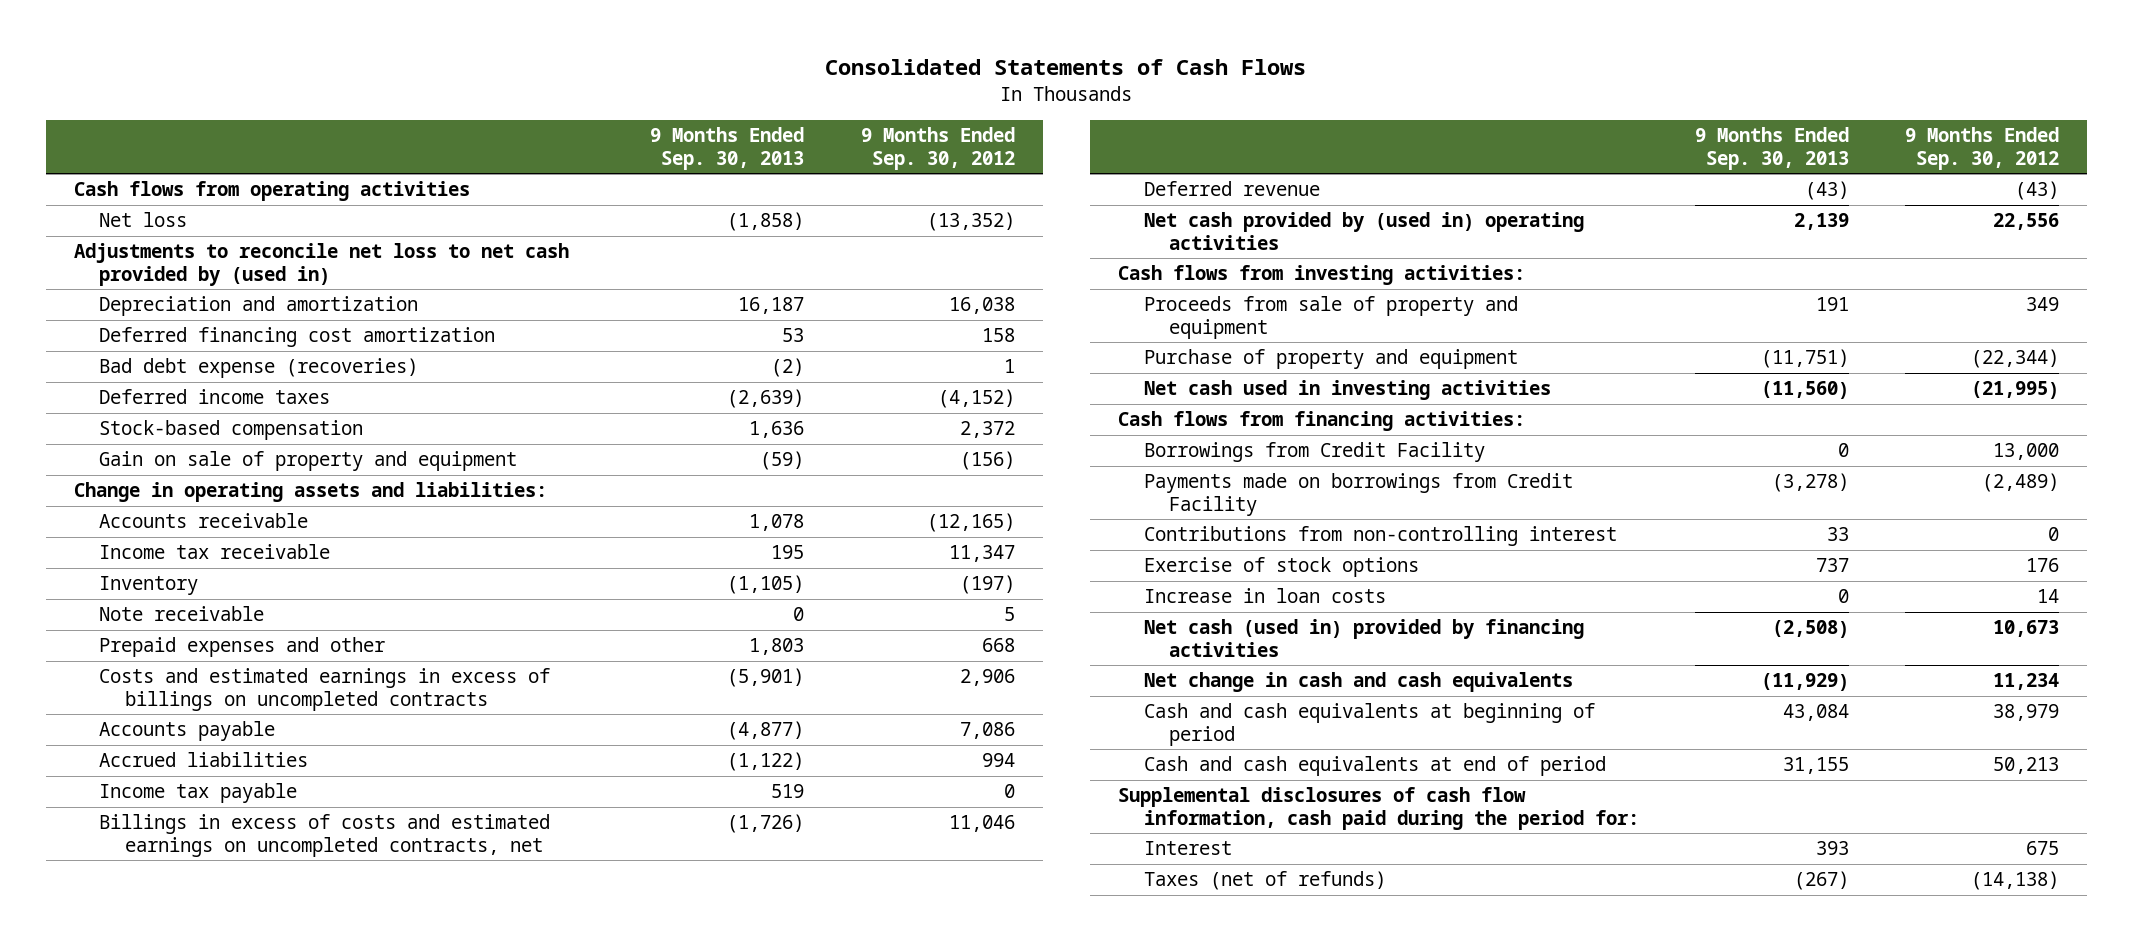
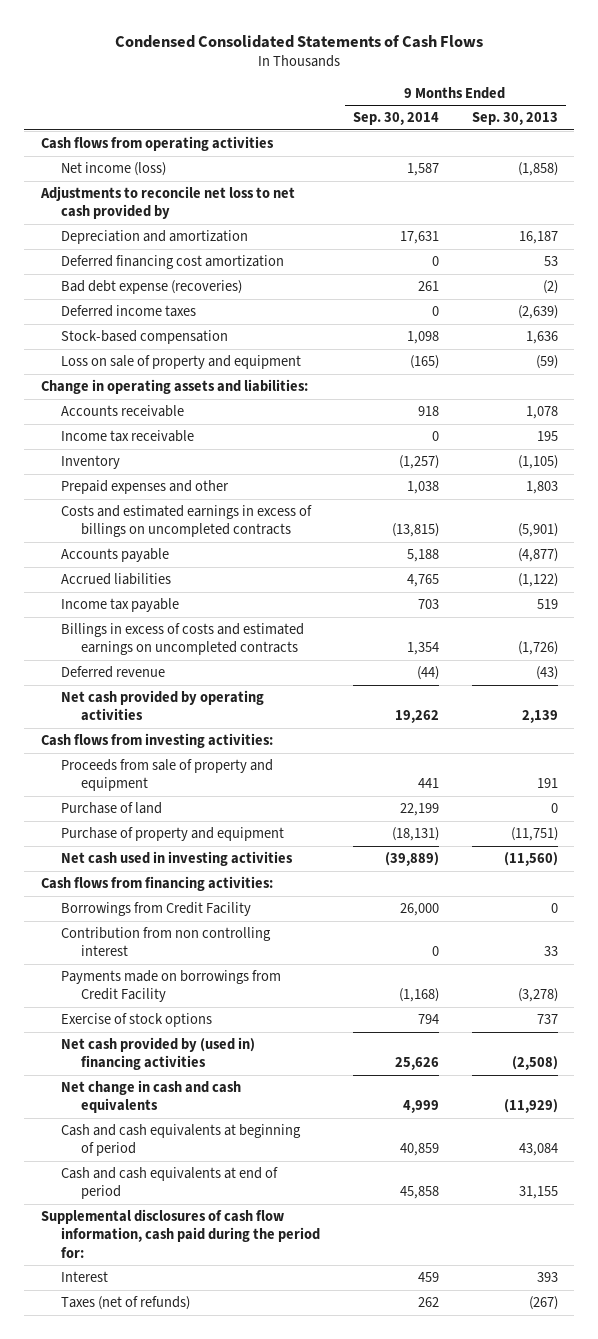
[825,59,1307,76] Consolidated Statements of Cash Flows -> [115,34,484,48] Condensed Consolidated Statements of Cash Flows
[860,127,1015,170] 9 Months Ended Sep. 30, 2012 -> none
none -> [352,112,439,126] Sep. 30, 2014
[99,212,188,228] Net loss -> [60,162,166,177] Net income (loss)
[73,243,569,286] Adjustments to reconcile net loss to net cash provided by (used in) -> [39,186,295,220] Adjustments to reconcile net loss to net cash provided by
[99,451,518,472] Gain on sale of property and equipment -> [60,355,301,370] Loss on sale of property and equipment
[99,606,265,622] Note receivable -> none
[99,814,551,857] Billings in excess of costs and estimated earnings on uncompleted contracts, net -> [60,623,304,656] Billings in excess of costs and estimated earnings on uncompleted contracts
[1143,212,1584,250] Net cash provided by (used in) operating activities -> [60,690,264,722] Net cash provided by operating activities
none -> [60,802,162,815] Purchase of land
none -> [60,927,271,957] Contribution from non controlling interest
[1143,526,1617,547] Contributions from non-controlling interest -> none
[1143,588,1386,604] Increase in loan costs -> none
[1143,619,1584,657] Net cash (used in) provided by financing activities -> [60,1037,255,1071] Net cash provided by (used in) financing activities

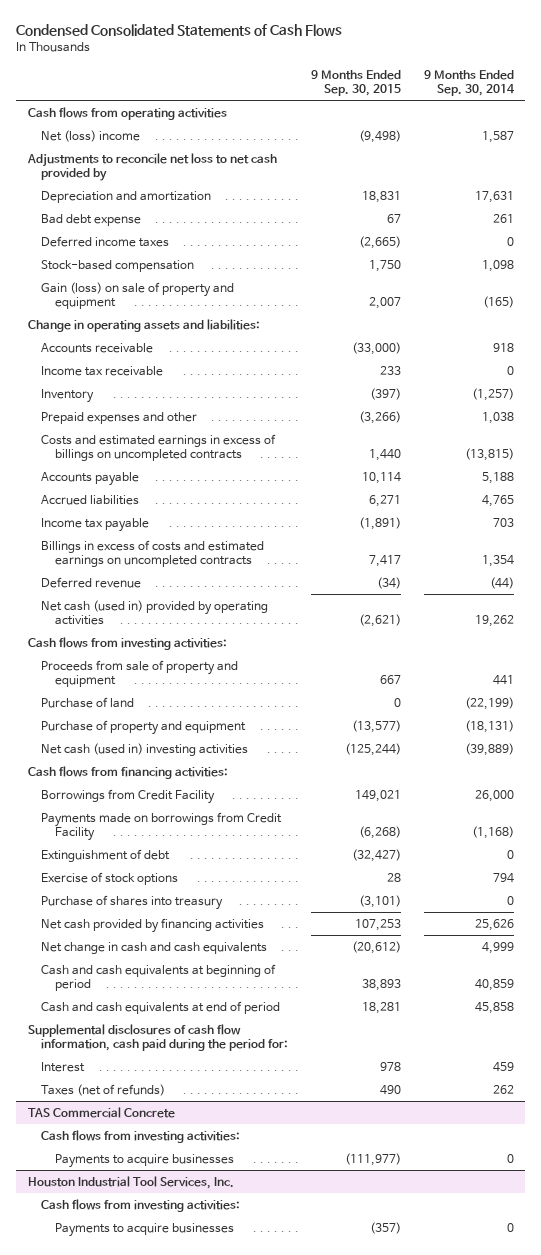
[471,112,558,126] Sep. 30, 2013 -> none
none -> [310,69,401,97] 9 Months Ended Sep. 30, 2015
[60,162,166,177] Net income (loss) -> [41,129,141,142] Net (loss) income
[60,255,284,270] Deferred financing cost amortization -> none
[60,280,242,295] Bad debt expense (recoveries) -> [41,213,142,226] Bad debt expense
[60,355,301,370] Loss on sale of property and equipment -> [41,281,235,310] Gain (loss) on sale of property and equipment
[60,690,264,722] Net cash provided by operating activities -> [41,599,269,626] Net cash (used in) provided by operating activities
[399,803,439,817] 22,199 -> [464,696,514,710] (22,199)
[60,851,293,867] Net cash used in investing activities -> [41,742,249,756] Net cash (used in) investing activities
[60,927,271,957] Contribution from non controlling interest -> none
none -> [41,848,171,862] Extinguishment of debt
none -> [41,894,224,910] Purchase of shares into treasury
[60,1037,255,1071] Net cash provided by (used in) financing activities -> [41,917,265,933] Net cash provided by financing activities
none -> [27,1106,175,1118] TAS Commercial Concrete
none -> [41,1129,241,1143] Cash flows from investing activities:
none -> [54,1153,234,1168] Payments to acquire businesses
none -> [27,1175,234,1189] Houston Industrial Tool Services, Inc.
none -> [41,1198,241,1212] Cash flows from investing activities:
none -> [54,1222,234,1237] Payments to acquire businesses

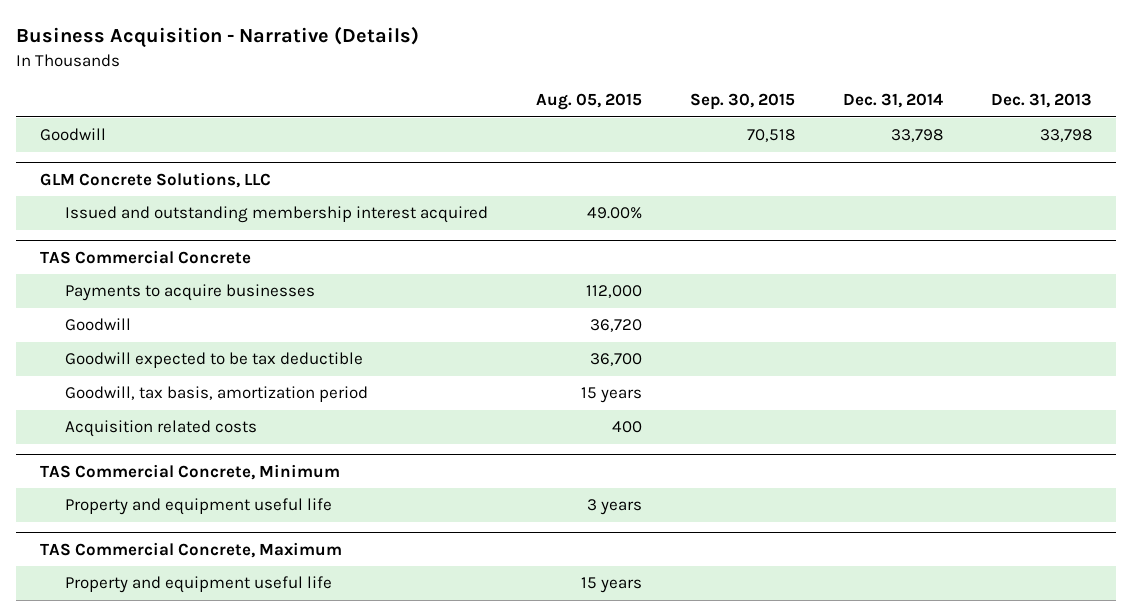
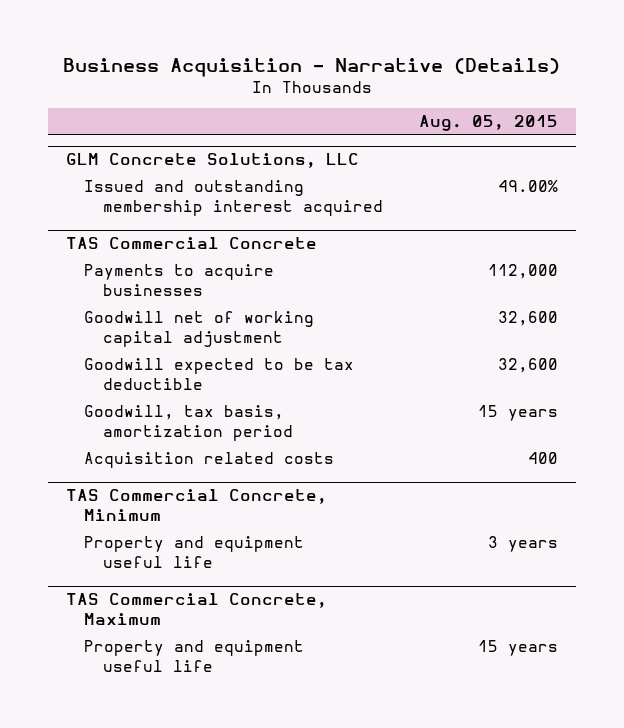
[690,93,796,111] Sep. 30, 2015 -> none
[843,93,944,109] Dec. 31, 2014 -> none
[991,93,1093,109] Dec. 31, 2013 -> none
[39,128,106,142] Goodwill -> none
[65,318,132,332] Goodwill -> none
none -> [84,311,315,348] Goodwill net of working capital adjustment
[590,353,643,367] 36,700 -> [497,358,558,374] 32,600

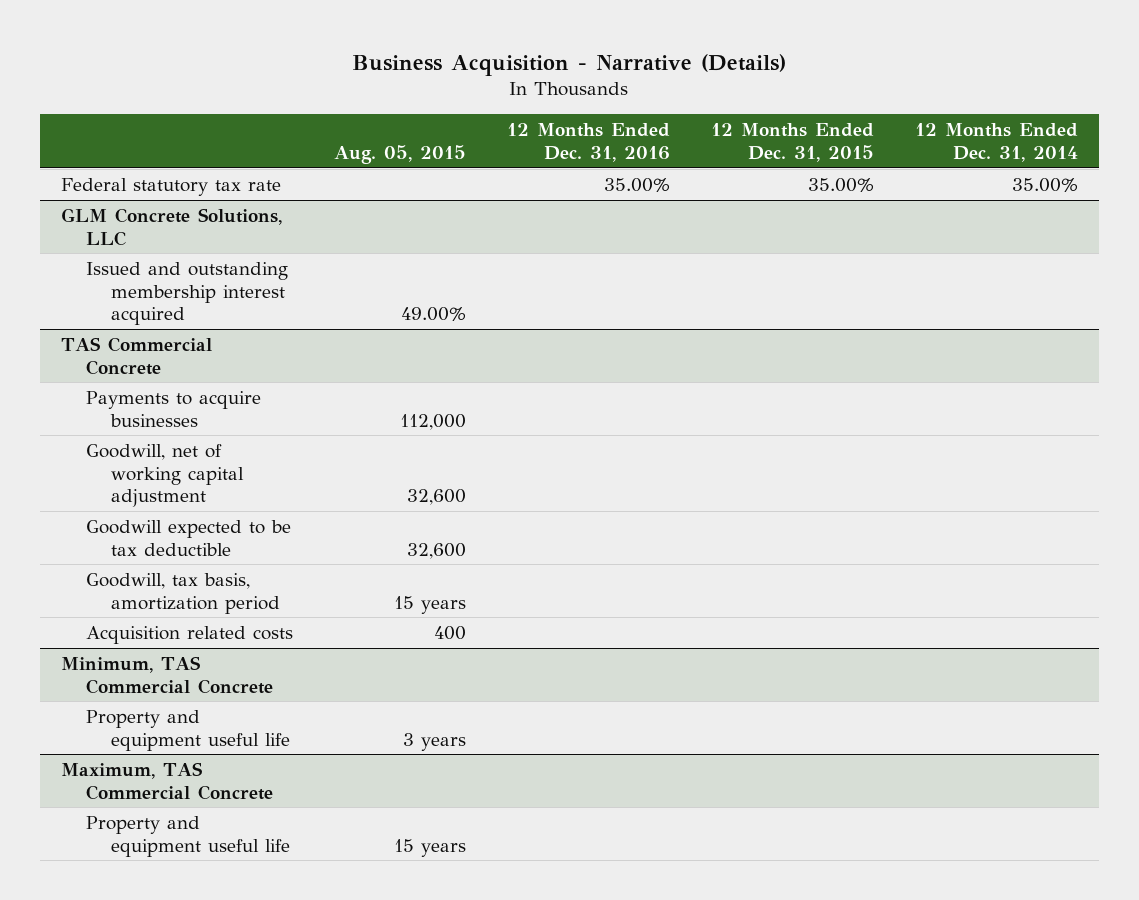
none -> [507,123,671,162] 12 Months Ended Dec. 31, 2016
none -> [711,123,875,162] 12 Months Ended Dec. 31, 2015
none -> [915,123,1079,162] 12 Months Ended Dec. 31, 2014
none -> [60,177,281,196] Federal statutory tax rate
[84,311,315,348] Goodwill net of working capital adjustment -> [85,443,244,508] Goodwill, net of working capital adjustment
[65,489,327,522] TAS Commercial Concrete, Minimum -> [60,655,273,694] Minimum, TAS Commercial Concrete
[65,593,327,626] TAS Commercial Concrete, Maximum -> [60,761,273,800] Maximum, TAS Commercial Concrete

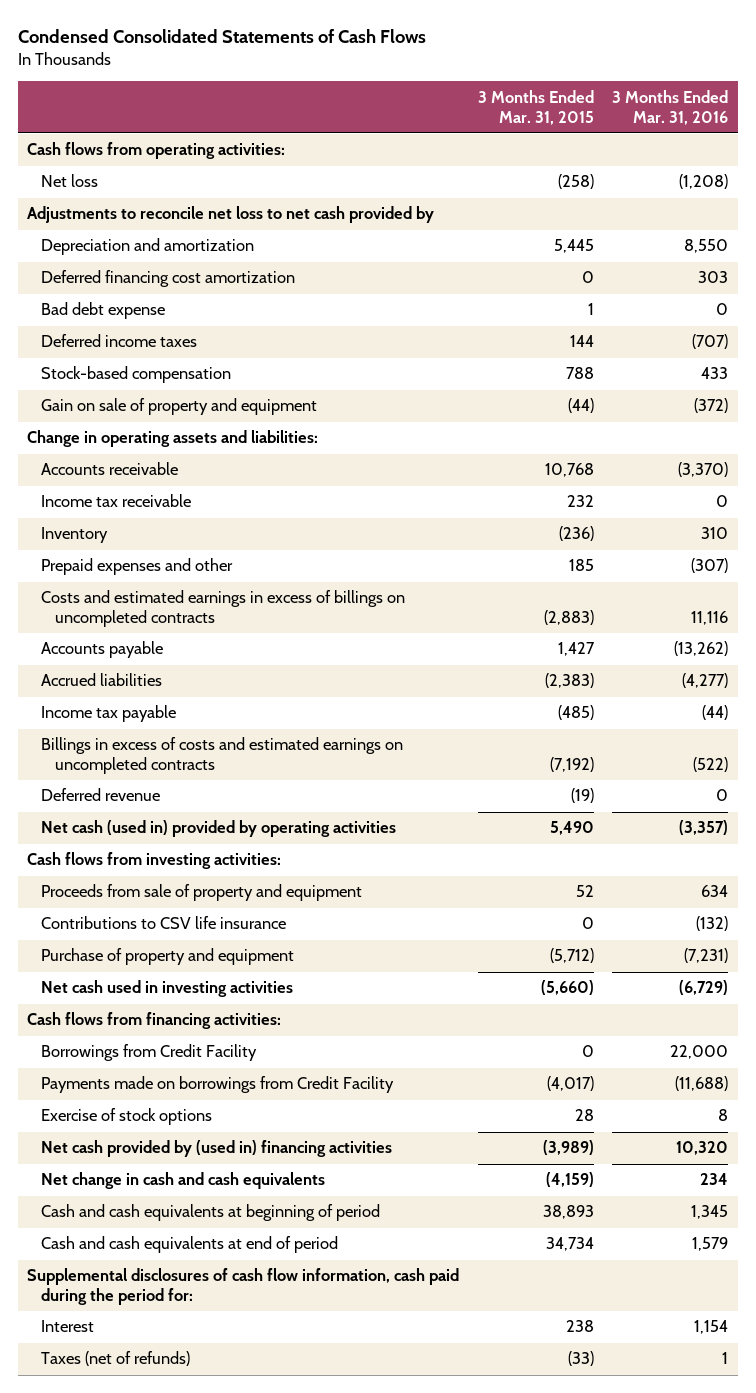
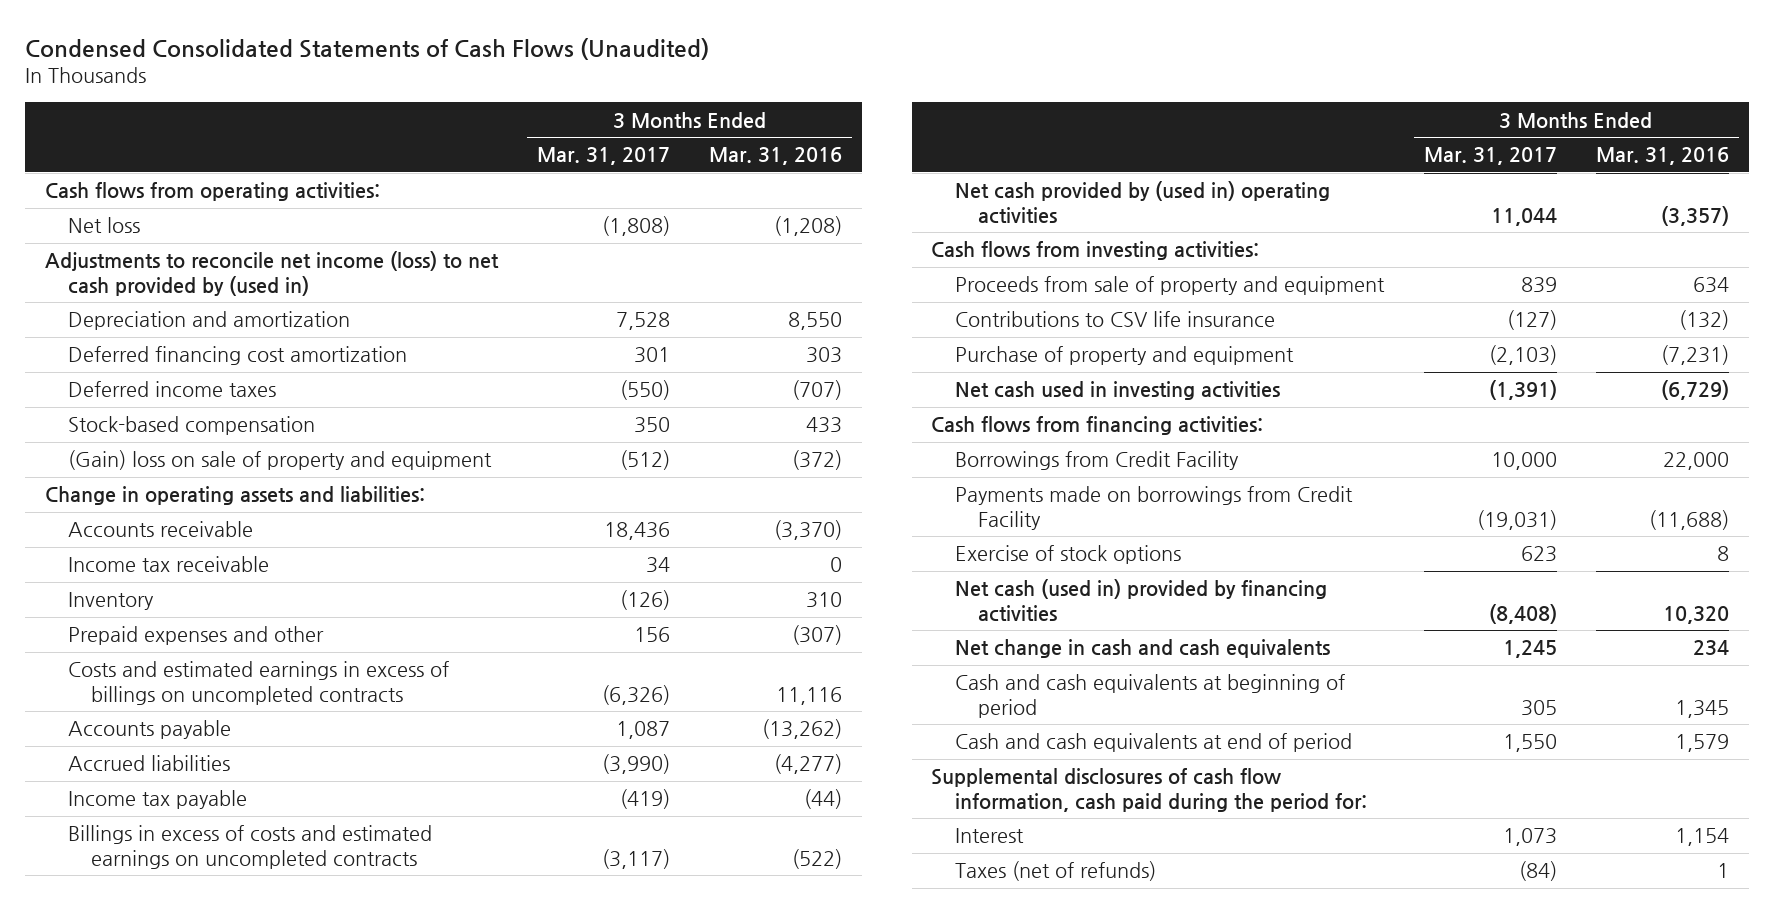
[17,29,426,44] Condensed Consolidated Statements of Cash Flows -> [25,37,710,60] Condensed Consolidated Statements of Cash Flows (Unaudited)
[477,89,594,125] 3 Months Ended Mar. 31, 2015 -> none
none -> [537,147,671,166] Mar. 31, 2017
[27,206,435,224] Adjustments to reconcile net loss to net cash provided by -> [44,251,499,296] Adjustments to reconcile net income (loss) to net cash provided by (used in)
[41,302,166,320] Bad debt expense -> none
[41,398,318,416] Gain on sale of property and equipment -> [67,450,492,471] (Gain) loss on sale of property and equipment
[41,788,161,802] Deferred revenue -> none
[41,820,397,838] Net cash (used in) provided by operating activities -> [954,181,1330,224] Net cash provided by (used in) operating activities
[41,1140,393,1158] Net cash provided by (used in) financing activities -> [954,579,1327,622] Net cash (used in) provided by financing activities

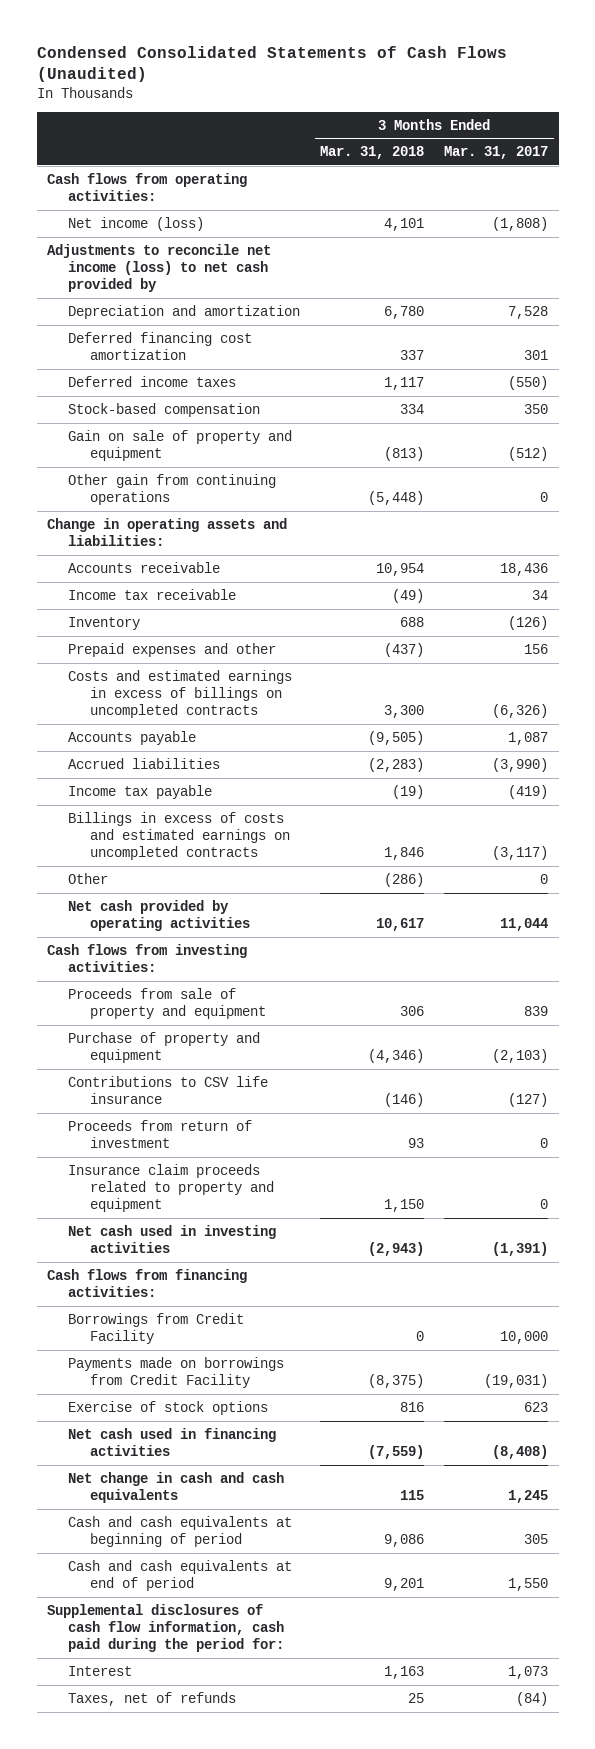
[709,147,843,166] Mar. 31, 2016 -> none
none -> [320,146,425,160] Mar. 31, 2018
[67,217,140,234] Net loss -> [68,216,205,231] Net income (loss)
[44,251,499,296] Adjustments to reconcile net income (loss) to net cash provided by (used in) -> [46,243,271,292] Adjustments to reconcile net income (loss) to net cash provided by
[67,450,492,471] (Gain) loss on sale of property and equipment -> [68,429,293,461] Gain on sale of property and equipment
none -> [68,473,277,505] Other gain from continuing operations
none -> [68,872,109,884] Other
[954,181,1330,224] Net cash provided by (used in) operating activities -> [68,899,250,931] Net cash provided by operating activities
[954,311,1275,328] Contributions to CSV life insurance -> [68,1075,269,1104] Contributions to CSV life insurance
none -> [68,1119,253,1148] Proceeds from return of investment
none -> [68,1163,274,1212] Insurance claim proceeds related to property and equipment
[954,579,1327,622] Net cash (used in) provided by financing activities -> [68,1427,277,1456] Net cash used in financing activities
[954,861,1156,882] Taxes (net of refunds) -> [68,1691,237,1706] Taxes, net of refunds

